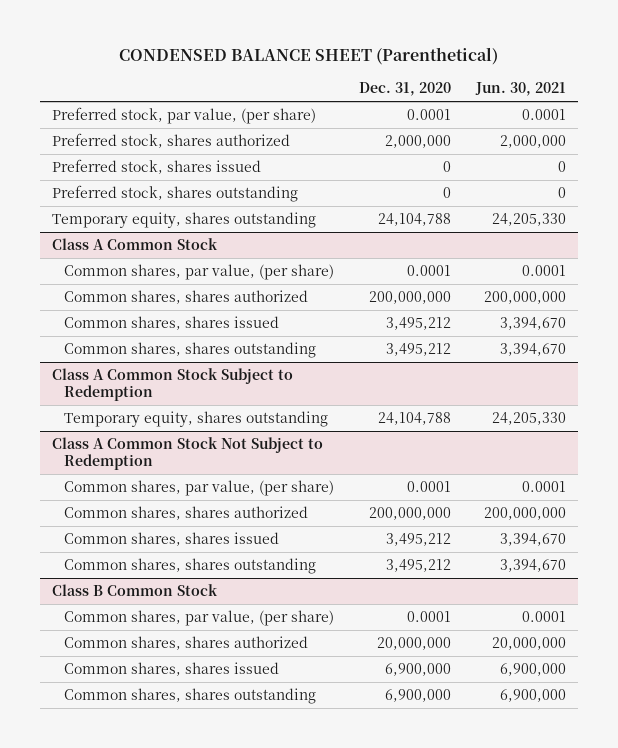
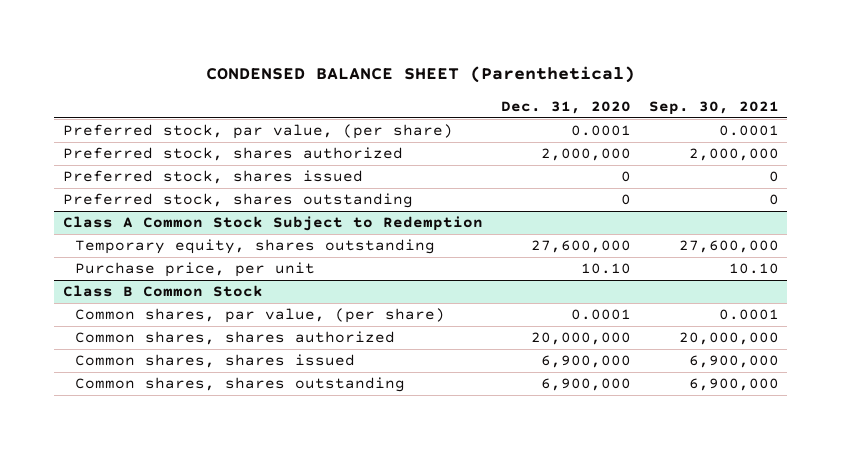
[474,82,566,97] Jun. 30, 2021 -> none
none -> [648,100,779,115] Sep. 30, 2021
[52,212,317,229] Temporary equity, shares outstanding -> none
[52,238,219,251] Class A Common Stock -> none
[64,264,335,281] Common shares, par value, (per share) -> none
[64,290,309,305] Common shares, shares authorized -> none
[64,316,280,331] Common shares, shares issued -> none
[64,342,317,359] Common shares, shares outstanding -> none
[52,437,324,471] Class A Common Stock Not Subject to Redemption -> none
[64,480,335,497] Common shares, par value, (per share) -> none
[64,506,309,521] Common shares, shares authorized -> none
[64,532,280,547] Common shares, shares issued -> none
[64,558,317,575] Common shares, shares outstanding -> none
[377,412,451,426] 24,104,788 -> [530,240,631,254] 27,600,000
none -> [74,262,315,278] Purchase price, per unit

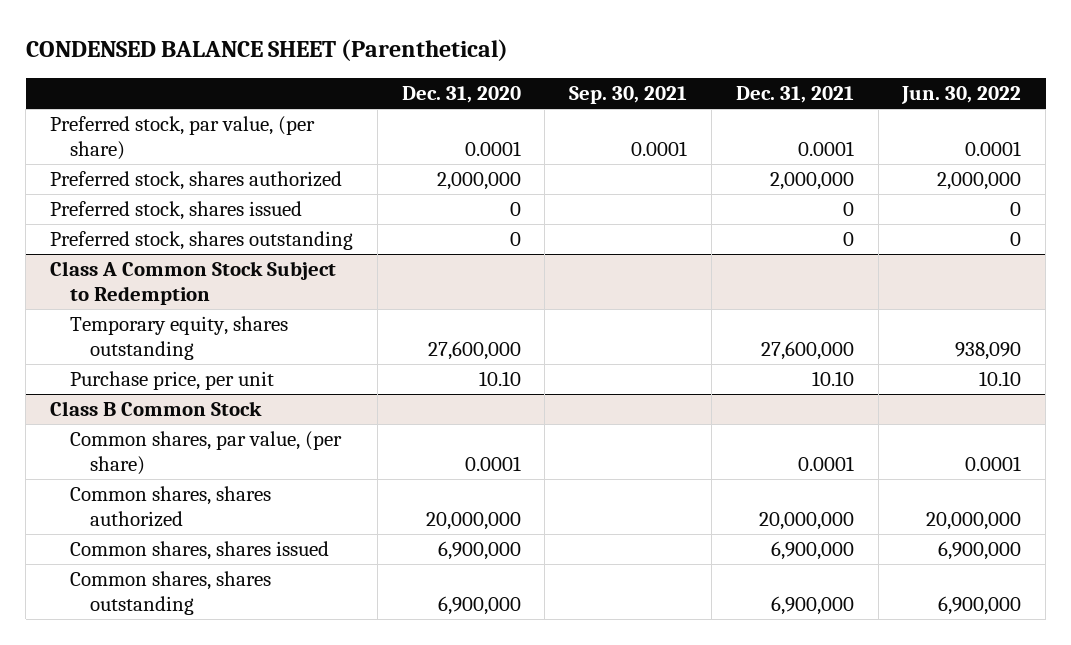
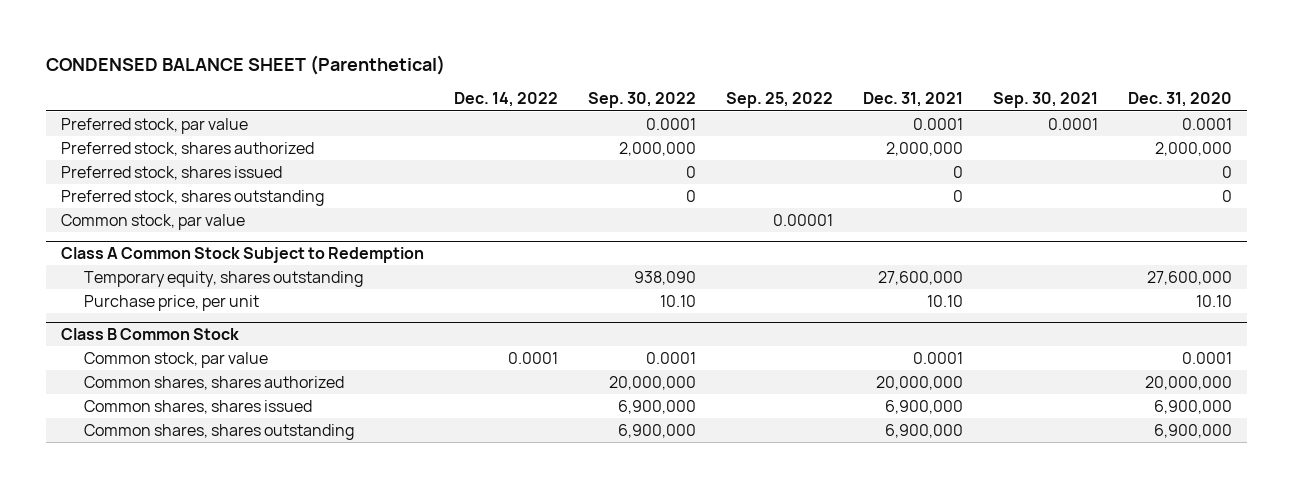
[901,85,1022,104] Jun. 30, 2022 -> none
none -> [454,92,559,108] Dec. 14, 2022
none -> [588,92,697,109] Sep. 30, 2022
none -> [725,92,833,109] Sep. 25, 2022
[49,116,315,160] Preferred stock, par value, (per share) -> [61,117,249,134] Preferred stock, par value
none -> [61,213,246,230] Common stock, par value
[69,431,342,475] Common shares, par value, (per share) -> [83,351,268,368] Common stock, par value

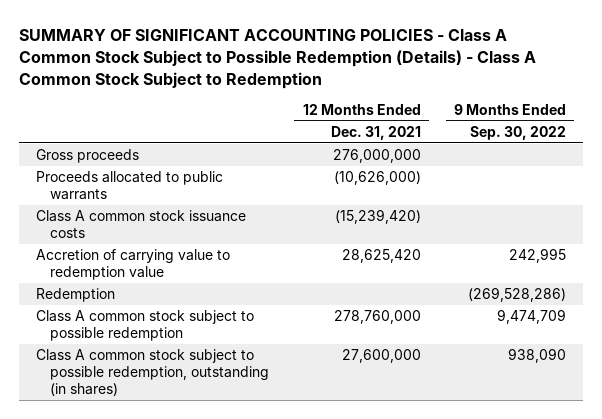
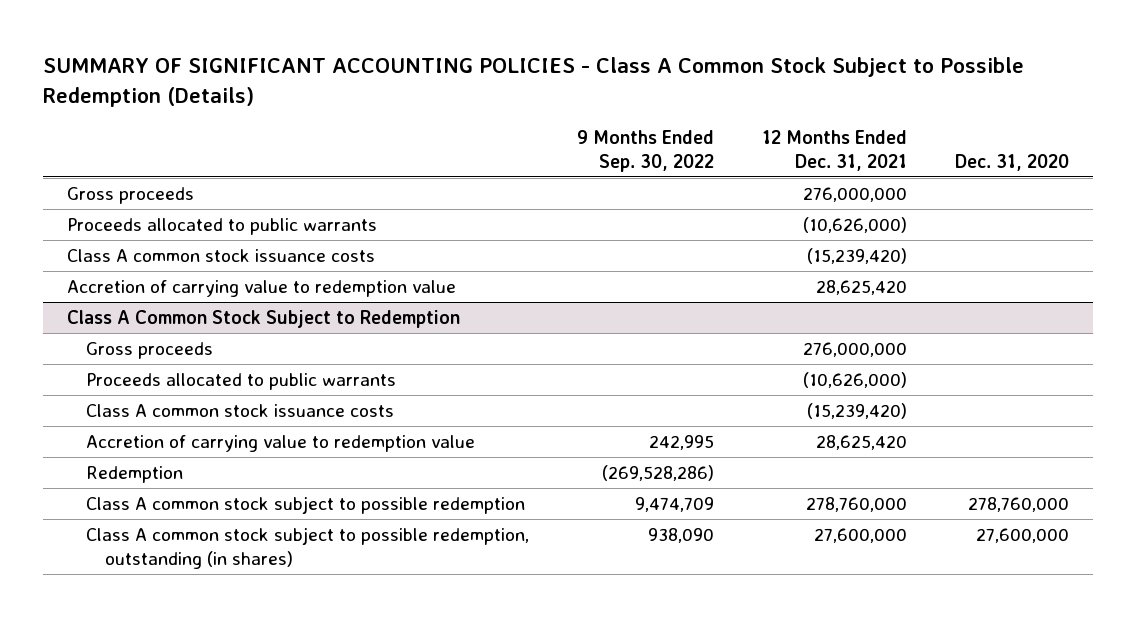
[18,28,536,89] SUMMARY OF SIGNIFICANT ACCOUNTING POLICIES - Class A Common Stock Subject to Possible Redemption (Details) - Class A Common Stock Subject to Redemption -> [42,56,1024,107] SUMMARY OF SIGNIFICANT ACCOUNTING POLICIES - Class A Common Stock Subject to Possible Redemption (Details)
none -> [955,153,1070,171] Dec. 31, 2020
none -> [66,280,456,298] Accretion of carrying value to redemption value
none -> [66,310,460,329] Class A Common Stock Subject to Redemption
none -> [86,342,214,360] Gross proceeds
none -> [86,373,397,391] Proceeds allocated to public warrants
none -> [86,404,395,418] Class A common stock issuance costs

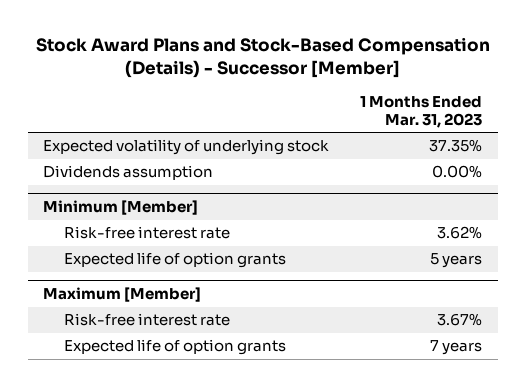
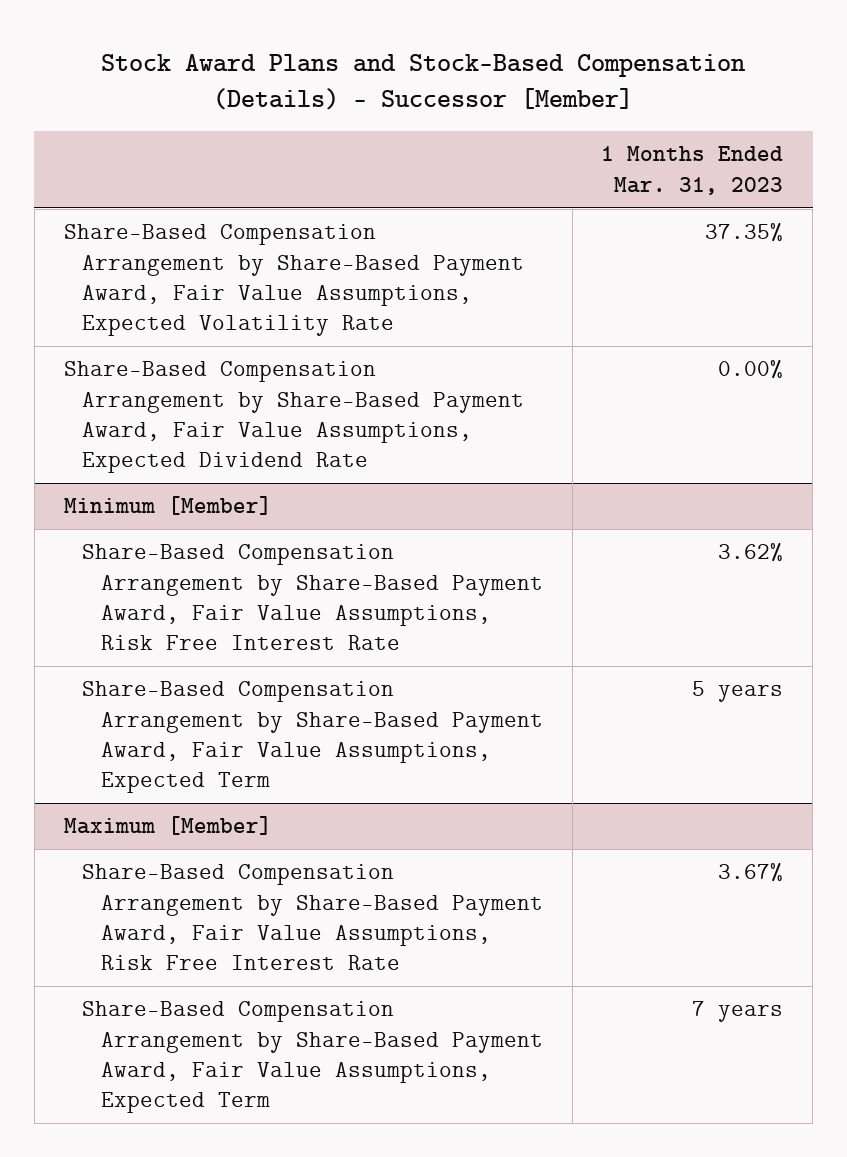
[43,139,330,156] Expected volatility of underlying stock -> [63,224,525,336] Share-Based Compensation Arrangement by Share-Based Payment Award, Fair Value Assumptions, Expected Volatility Rate
[43,165,214,181] Dividends assumption -> [63,361,525,473] Share-Based Compensation Arrangement by Share-Based Payment Award, Fair Value Assumptions, Expected Dividend Rate
[64,226,231,240] Risk-free interest rate -> [82,544,543,650] Share-Based Compensation Arrangement by Share-Based Payment Award, Fair Value Assumptions, Risk Free Interest Rate
[64,252,287,269] Expected life of option grants -> [82,681,543,793] Share-Based Compensation Arrangement by Share-Based Payment Award, Fair Value Assumptions, Expected Term
[64,313,231,327] Risk-free interest rate -> [82,864,543,970] Share-Based Compensation Arrangement by Share-Based Payment Award, Fair Value Assumptions, Risk Free Interest Rate
[64,339,287,356] Expected life of option grants -> [82,1001,543,1113] Share-Based Compensation Arrangement by Share-Based Payment Award, Fair Value Assumptions, Expected Term

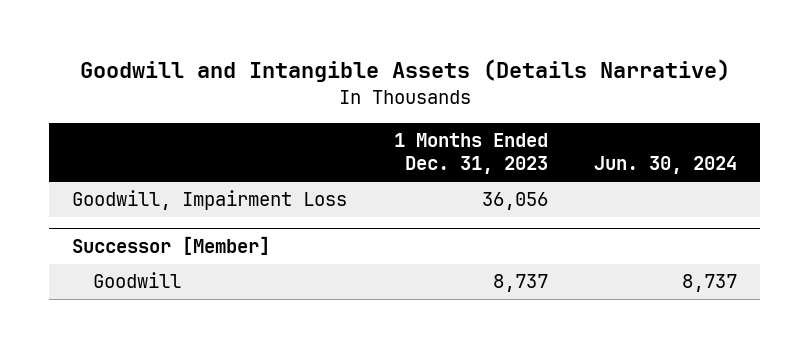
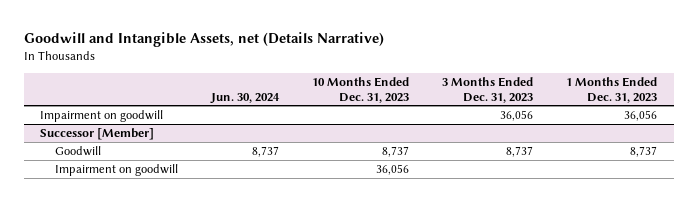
[79,59,730,83] Goodwill and Intangible Assets (Details Narrative) -> [23,32,384,48] Goodwill and Intangible Assets, net (Details Narrative)
none -> [312,76,410,103] 10 Months Ended Dec. 31, 2023
none -> [442,76,534,103] 3 Months Ended Dec. 31, 2023
[72,190,348,211] Goodwill, Impairment Loss -> [40,110,164,123] Impairment on goodwill
none -> [55,164,179,177] Impairment on goodwill

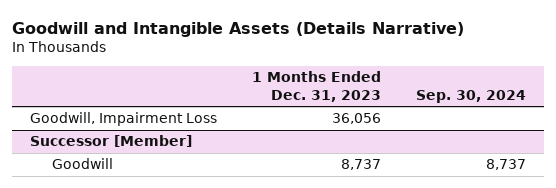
[23,32,384,48] Goodwill and Intangible Assets, net (Details Narrative) -> [12,21,465,37] Goodwill and Intangible Assets (Details Narrative)
[210,92,281,104] Jun. 30, 2024 -> none
[312,76,410,103] 10 Months Ended Dec. 31, 2023 -> none
[442,76,534,103] 3 Months Ended Dec. 31, 2023 -> none
none -> [416,90,527,104] Sep. 30, 2024
[40,110,164,123] Impairment on goodwill -> [29,112,217,127] Goodwill, Impairment Loss
[55,164,179,177] Impairment on goodwill -> none

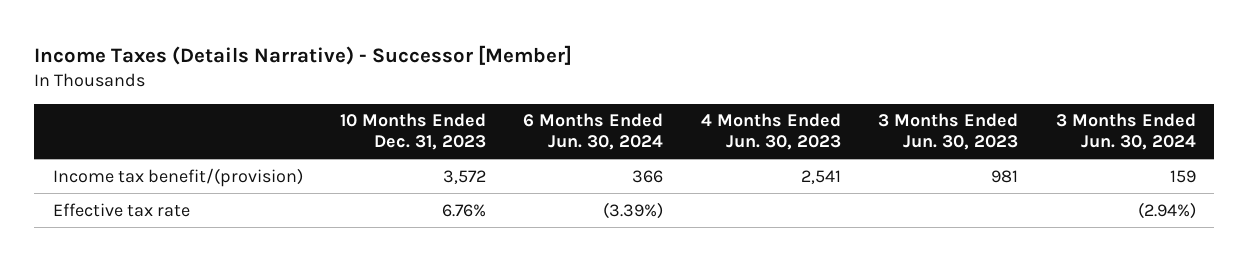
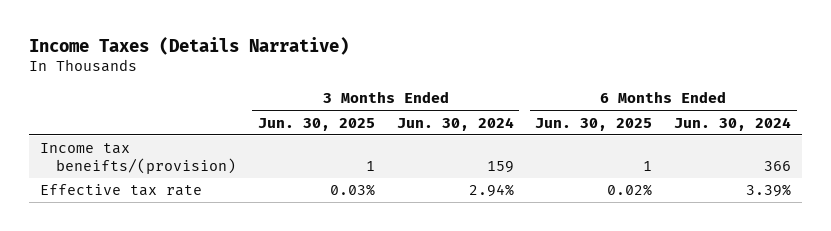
[33,44,572,65] Income Taxes (Details Narrative) - Successor [Member] -> [29,36,350,55] Income Taxes (Details Narrative)
[339,113,486,150] 10 Months Ended Dec. 31, 2023 -> none
[700,113,841,150] 4 Months Ended Jun. 30, 2023 -> none
[878,113,1019,150] 3 Months Ended Jun. 30, 2023 -> none
none -> [257,117,375,131] Jun. 30, 2025
none -> [535,117,653,131] Jun. 30, 2025
[52,167,303,187] Income tax benefit/(provision) -> [39,143,237,175] Income tax beneifts/(provision)
[603,201,664,219] (3.39%) -> [746,184,792,198] 3.39%
[1137,201,1196,219] (2.94%) -> [468,184,514,198] 2.94%

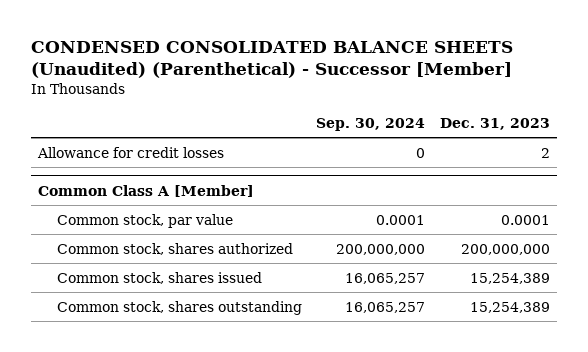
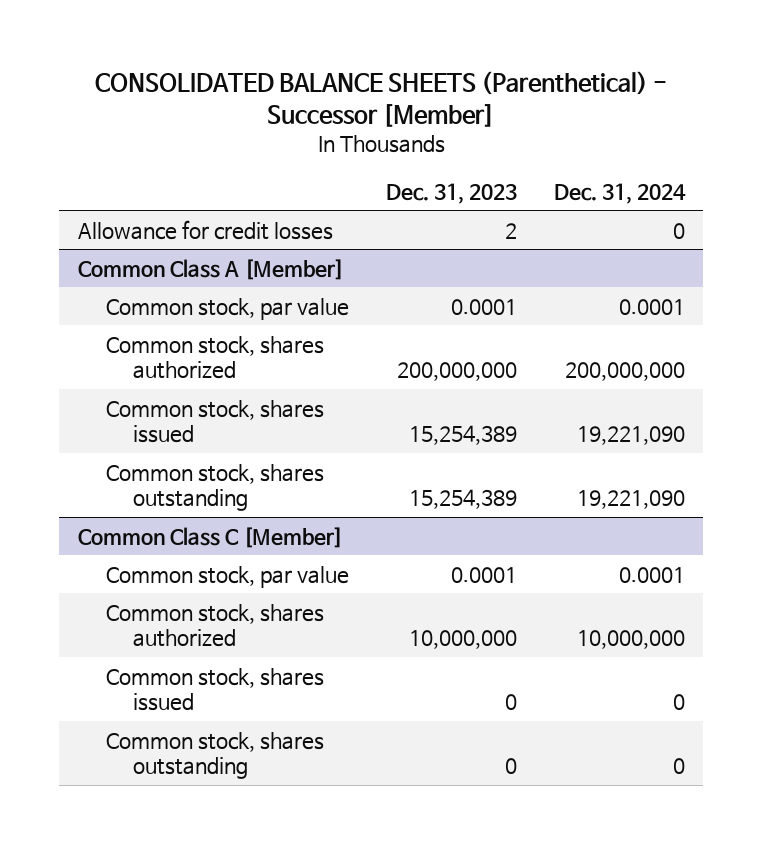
[30,40,513,78] CONDENSED CONSOLIDATED BALANCE SHEETS (Unaudited) (Parenthetical) - Successor [Member] -> [95,71,668,128] CONSOLIDATED BALANCE SHEETS (Parenthetical) - Successor [Member]
[316,117,426,131] Sep. 30, 2024 -> none
none -> [553,182,686,204] Dec. 31, 2024
none -> [77,526,343,548] Common Class C [Member]
none -> [105,565,349,588] Common stock, par value
none -> [105,603,324,648] Common stock, shares authorized
none -> [105,667,324,712] Common stock, shares issued
none -> [105,731,324,780] Common stock, shares outstanding

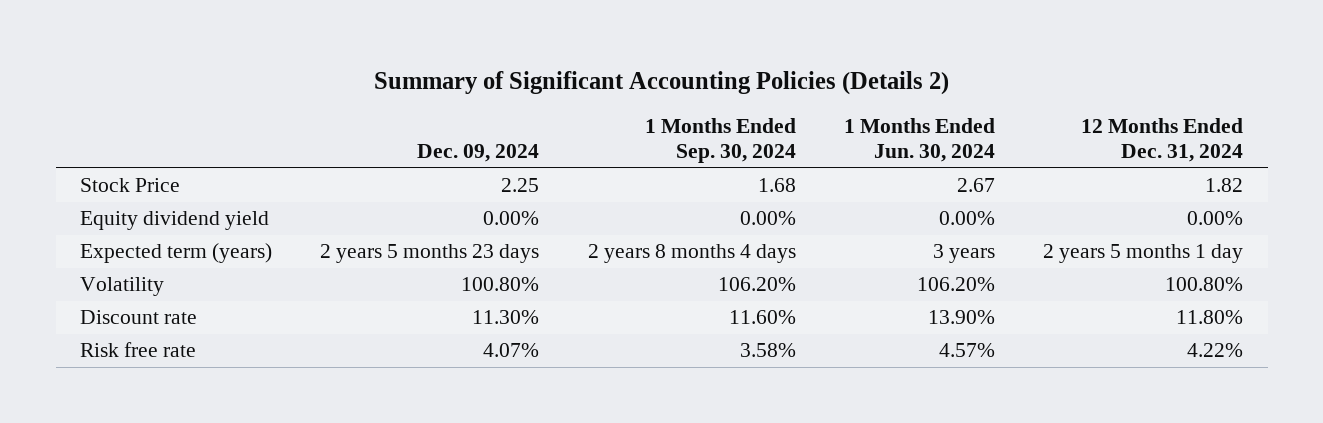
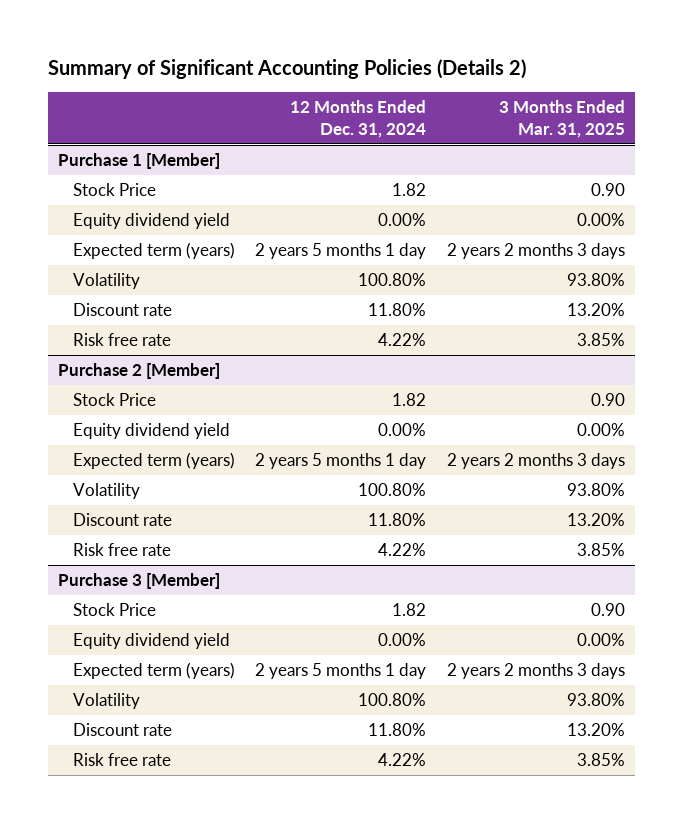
[417,144,540,163] Dec. 09, 2024 -> none
[644,118,796,164] 1 Months Ended Sep. 30, 2024 -> none
[844,118,996,163] 1 Months Ended Jun. 30, 2024 -> none
none -> [498,99,625,138] 3 Months Ended Mar. 31, 2025
none -> [58,153,221,170] Purchase 1 [Member]
none -> [58,363,221,380] Purchase 2 [Member]
none -> [72,393,156,407] Stock Price
none -> [72,423,230,440] Equity dividend yield
none -> [72,452,235,470] Expected term (years)
none -> [72,483,140,500] Volatility
none -> [72,513,172,527] Discount rate
none -> [72,543,171,557] Risk free rate
none -> [58,573,221,590] Purchase 3 [Member]
none -> [72,603,156,617] Stock Price
none -> [72,633,230,650] Equity dividend yield
none -> [72,662,235,680] Expected term (years)
none -> [72,693,140,710] Volatility
none -> [72,723,172,737] Discount rate
none -> [72,753,171,767] Risk free rate

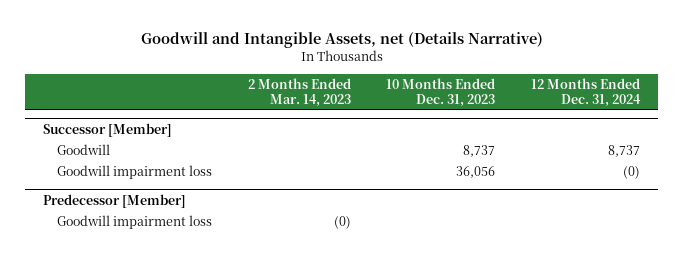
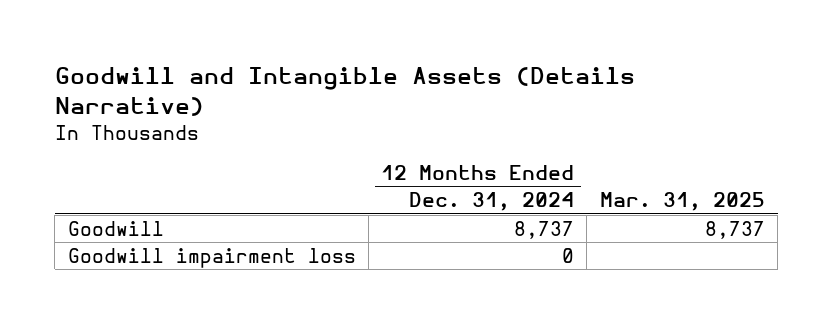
[140,32,543,49] Goodwill and Intangible Assets, net (Details Narrative) -> [54,67,635,117] Goodwill and Intangible Assets (Details Narrative)
[247,77,351,107] 2 Months Ended Mar. 14, 2023 -> none
[386,77,496,107] 10 Months Ended Dec. 31, 2023 -> none
none -> [599,192,765,212] Mar. 31, 2025
[42,122,172,137] Successor [Member] -> none
[42,193,186,208] Predecessor [Member] -> none
[56,215,212,230] Goodwill impairment loss -> none
[623,166,641,180] (0) -> [562,247,575,263] 0

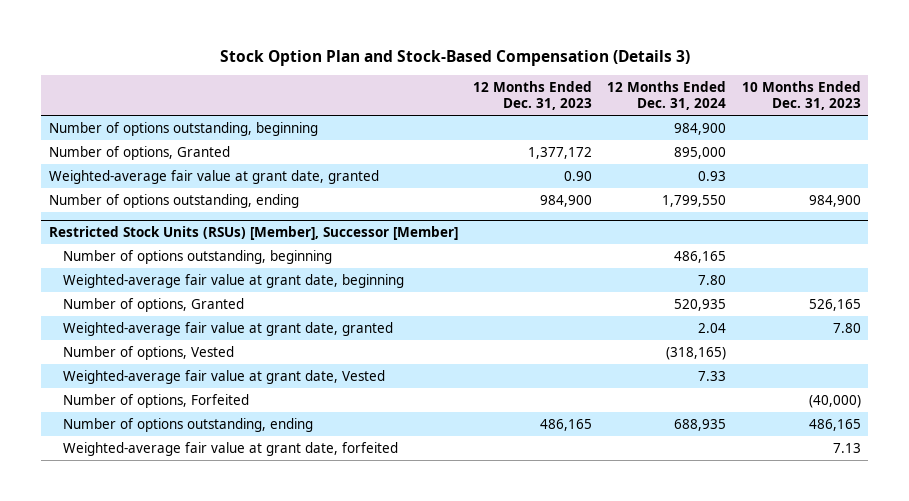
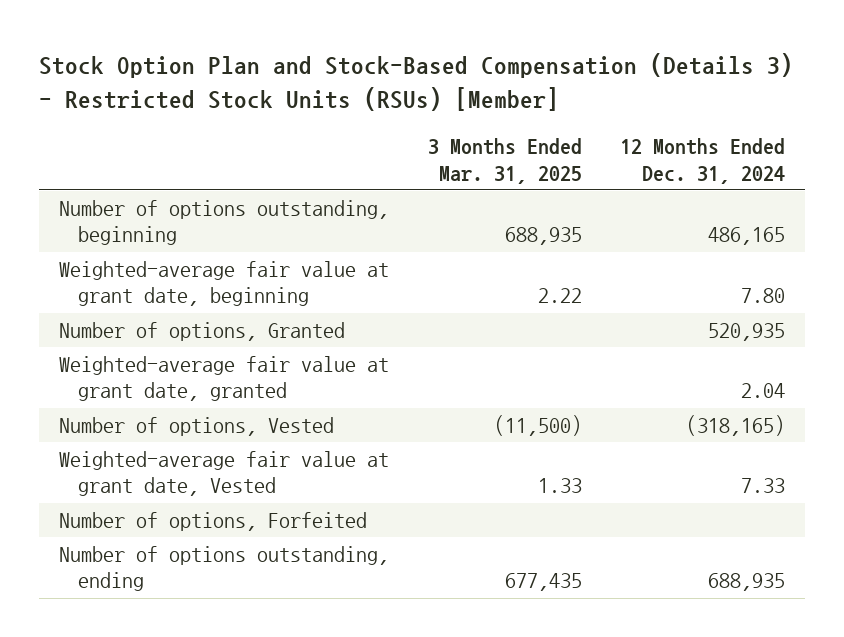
[219,49,690,66] Stock Option Plan and Stock-Based Compensation (Details 3) -> [39,53,794,112] Stock Option Plan and Stock-Based Compensation (Details 3) - Restricted Stock Units (RSUs) [Member]
[472,80,592,111] 12 Months Ended Dec. 31, 2023 -> none
[741,80,861,111] 10 Months Ended Dec. 31, 2023 -> none
none -> [427,138,582,184] 3 Months Ended Mar. 31, 2025
[48,121,318,136] Number of options outstanding, beginning -> none
[48,145,230,160] Number of options, Granted -> none
[48,169,379,184] Weighted-average fair value at grant date, granted -> none
[48,193,299,208] Number of options outstanding, ending -> none
[48,225,458,240] Restricted Stock Units (RSUs) [Member], Successor [Member] -> none
[63,441,399,456] Weighted-average fair value at grant date, forfeited -> none

